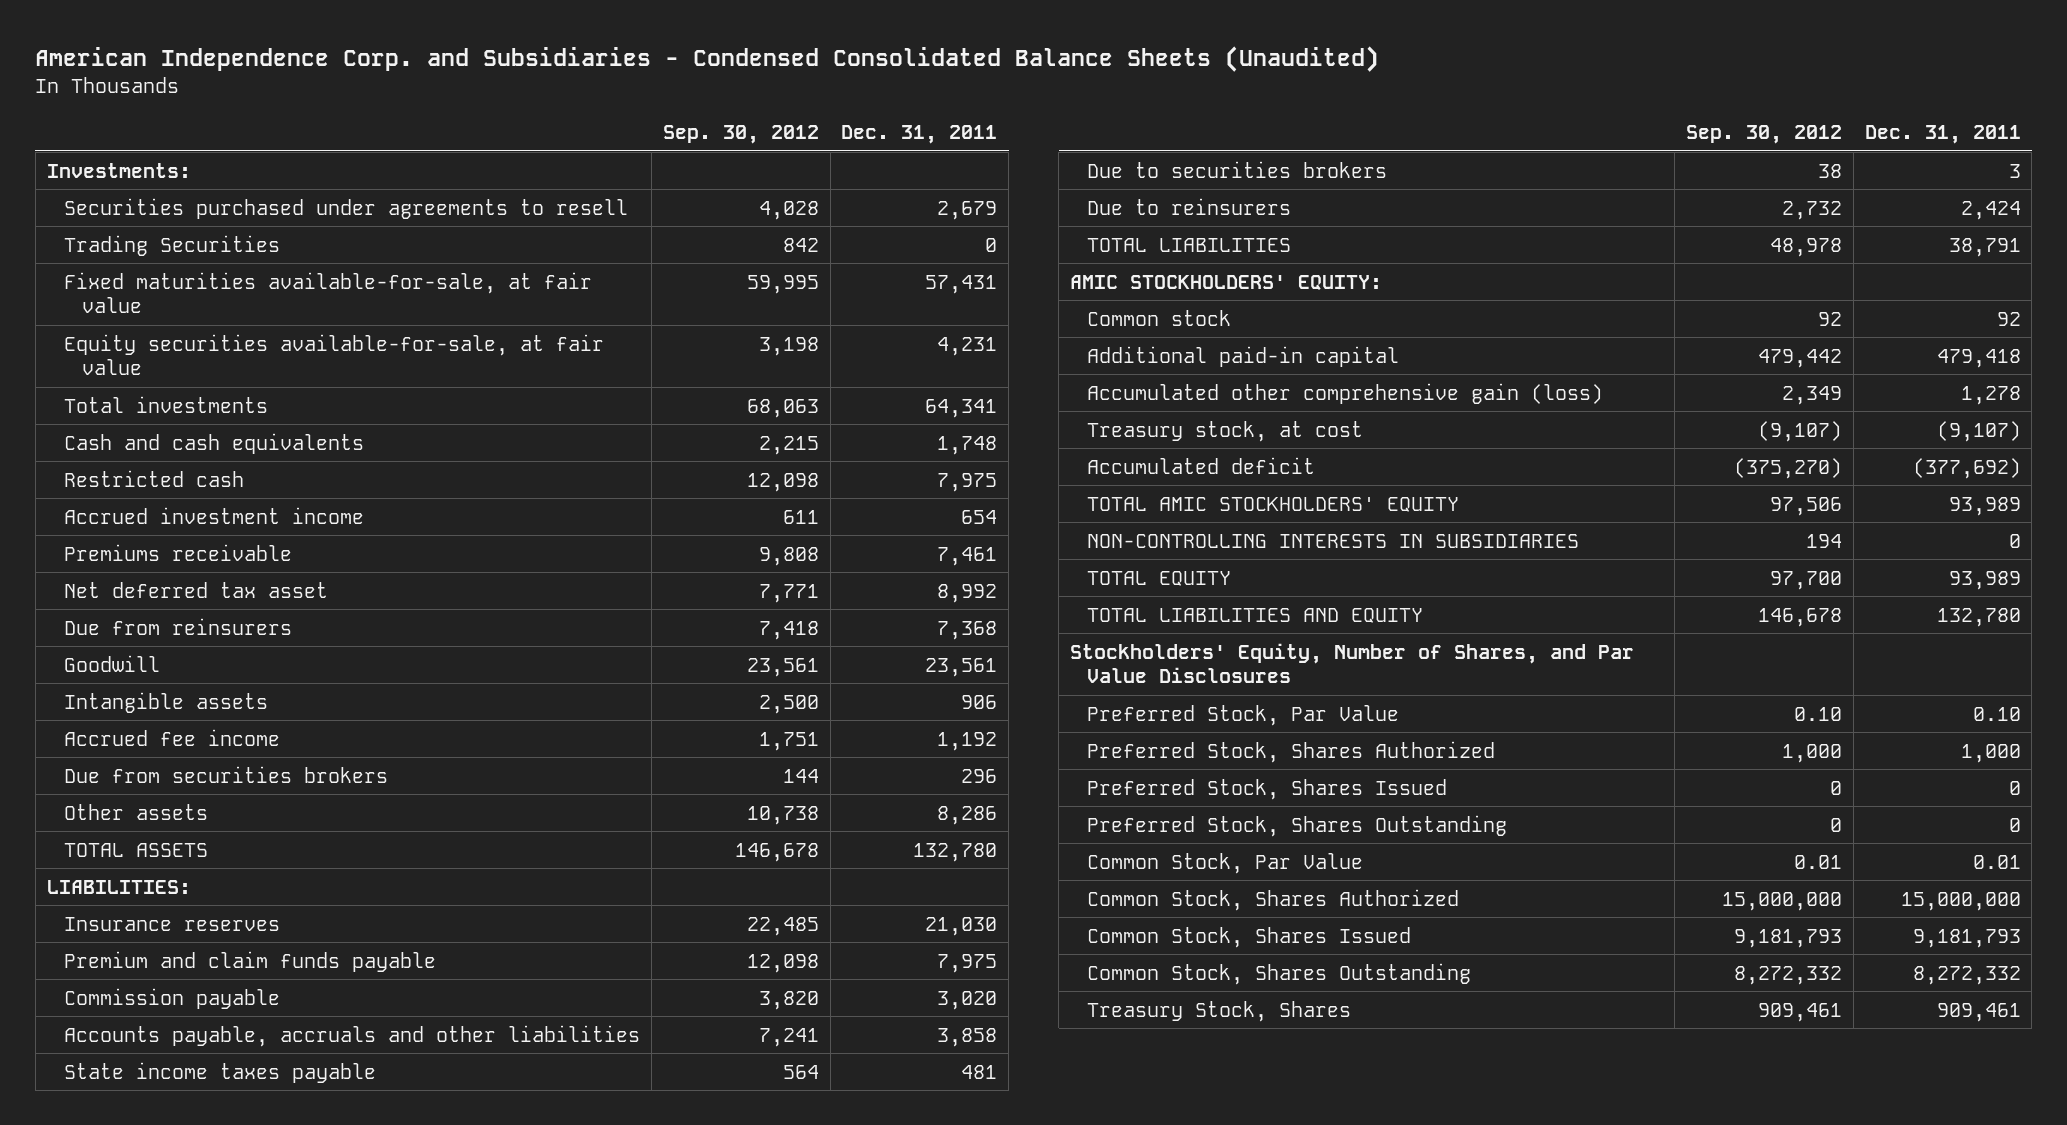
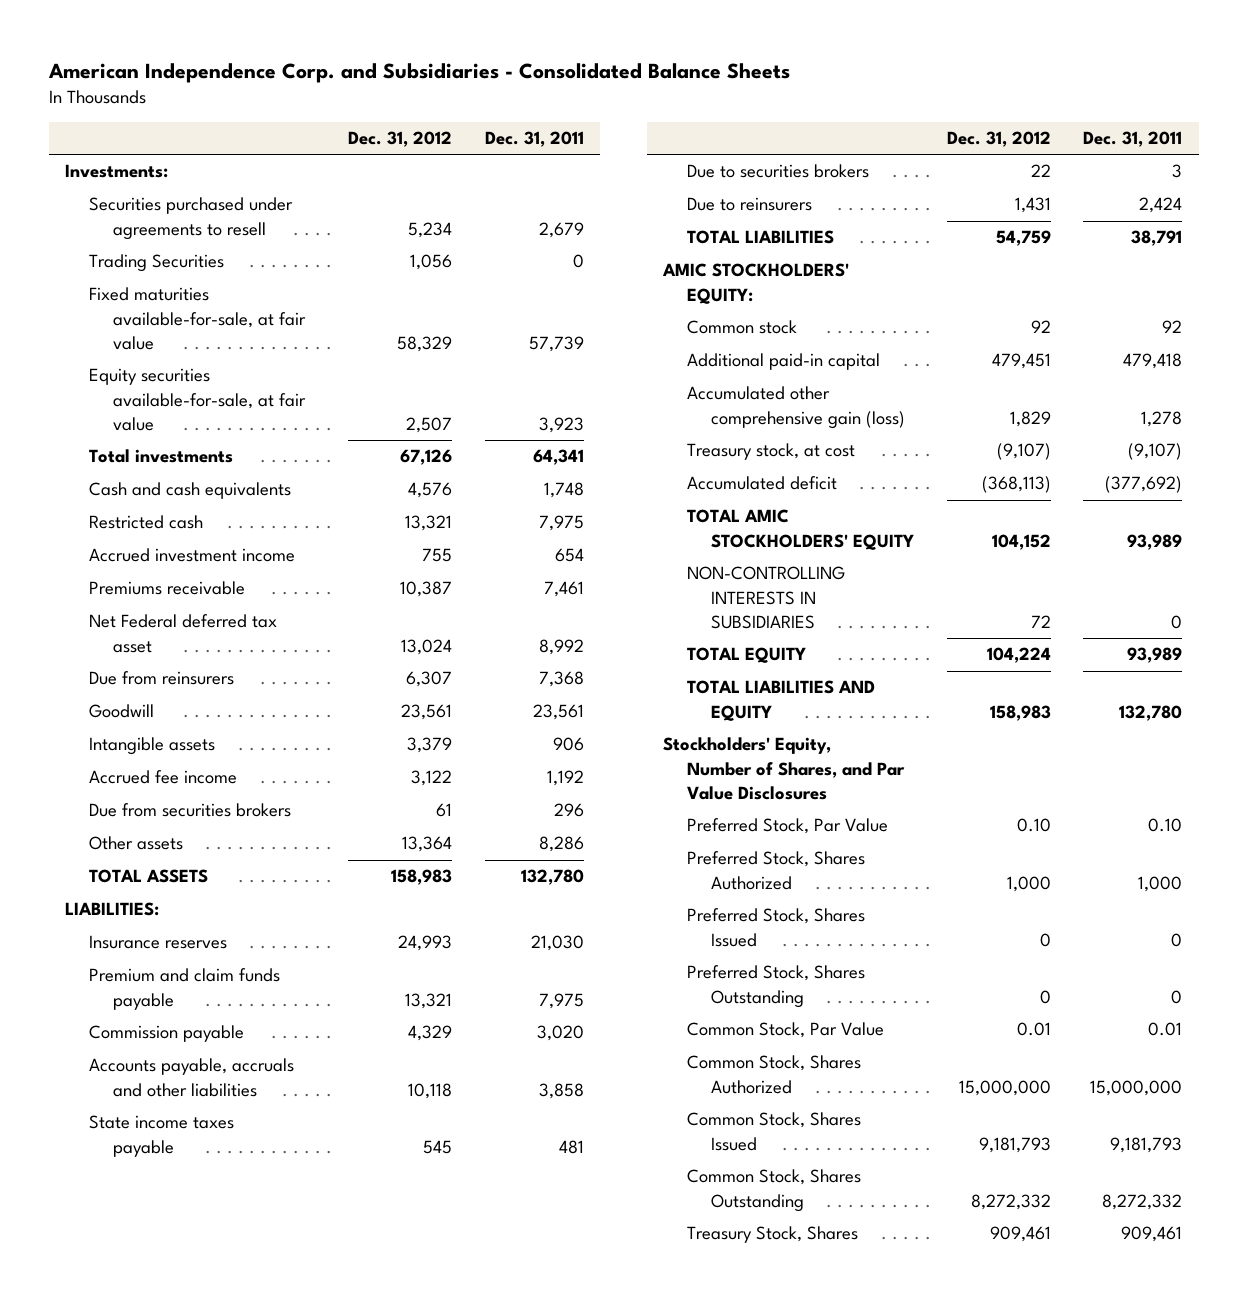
[35,46,1380,73] American Independence Corp. and Subsidiaries - Condensed Consolidated Balance Sheets (Unaudited) -> [47,62,790,83] American Independence Corp. and Subsidiaries - Consolidated Balance Sheets
[662,124,819,144] Sep. 30, 2012 -> none
none -> [348,130,453,147] Dec. 31, 2012
[925,274,998,294] 57,431 -> [529,335,585,352] 57,739
[937,336,998,356] 4,231 -> [539,416,585,433] 3,923
[64,581,329,598] Net deferred tax asset -> [88,614,277,653] Net Federal deferred tax asset

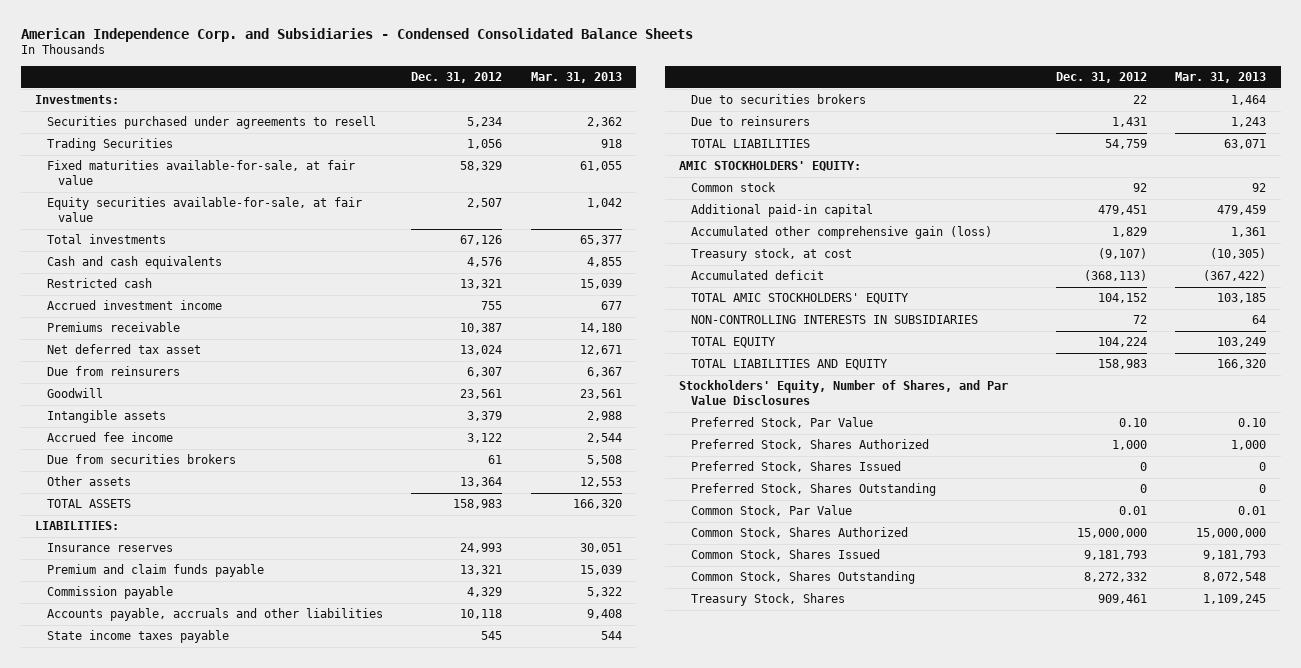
[47,62,790,83] American Independence Corp. and Subsidiaries - Consolidated Balance Sheets -> [20,27,693,42] American Independence Corp. and Subsidiaries - Condensed Consolidated Balance Sheets
[485,130,585,147] Dec. 31, 2011 -> none
none -> [530,72,622,84] Mar. 31, 2013
[88,614,277,653] Net Federal deferred tax asset -> [46,344,201,355] Net deferred tax asset

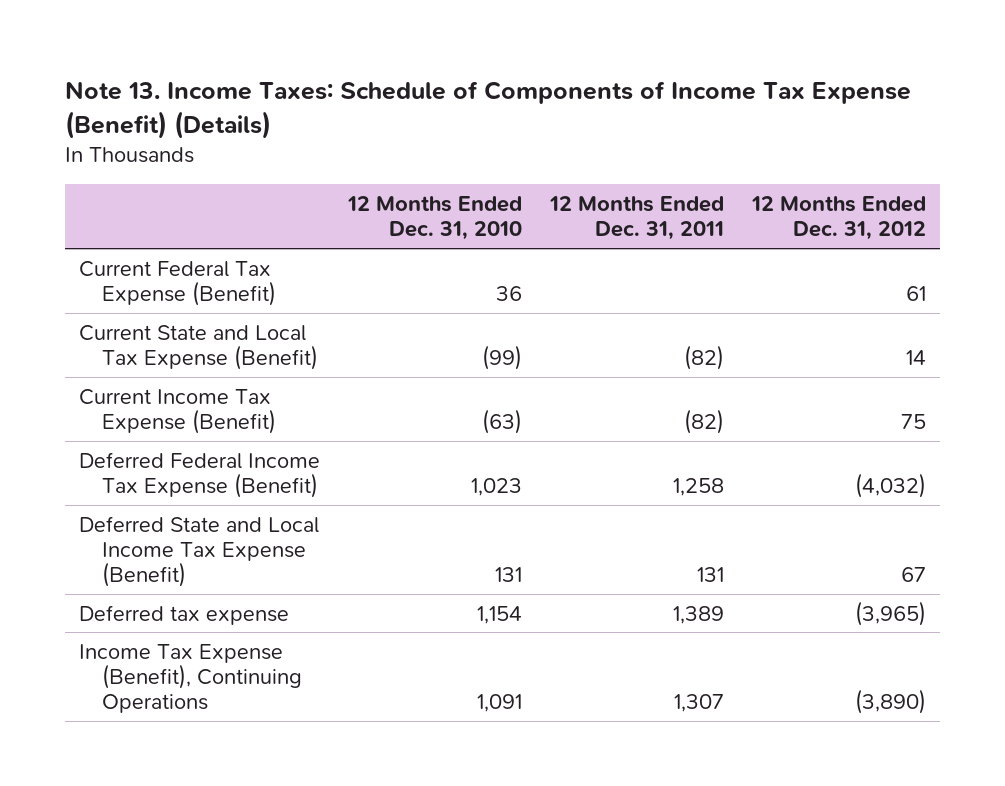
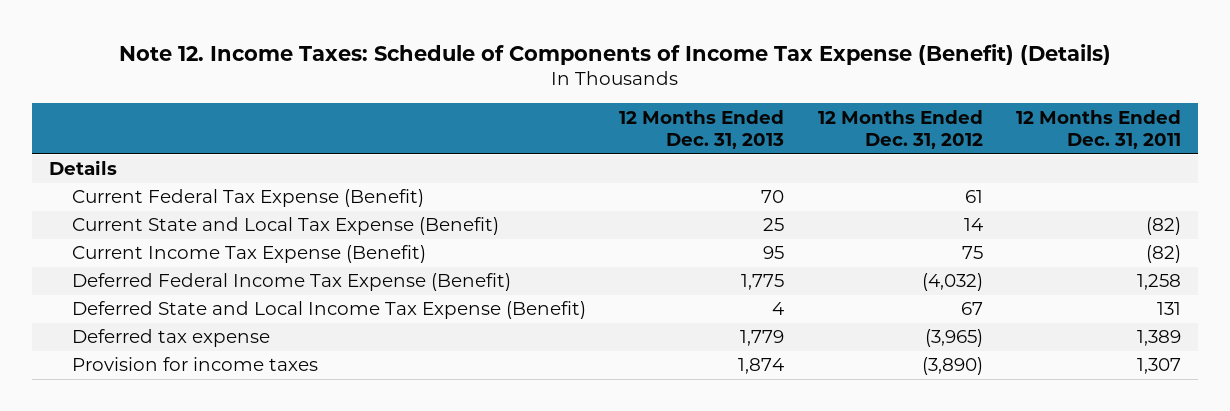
[64,80,911,139] Note 13. Income Taxes: Schedule of Components of Income Tax Expense (Benefit) (Details) -> [118,43,1111,65] Note 12. Income Taxes: Schedule of Components of Income Tax Expense (Benefit) (Details)
[346,195,522,241] 12 Months Ended Dec. 31, 2010 -> none
none -> [619,109,785,150] 12 Months Ended Dec. 31, 2013
none -> [48,160,117,176] Details
[78,643,302,714] Income Tax Expense (Benefit), Continuing Operations -> [71,357,318,372] Provision for income taxes

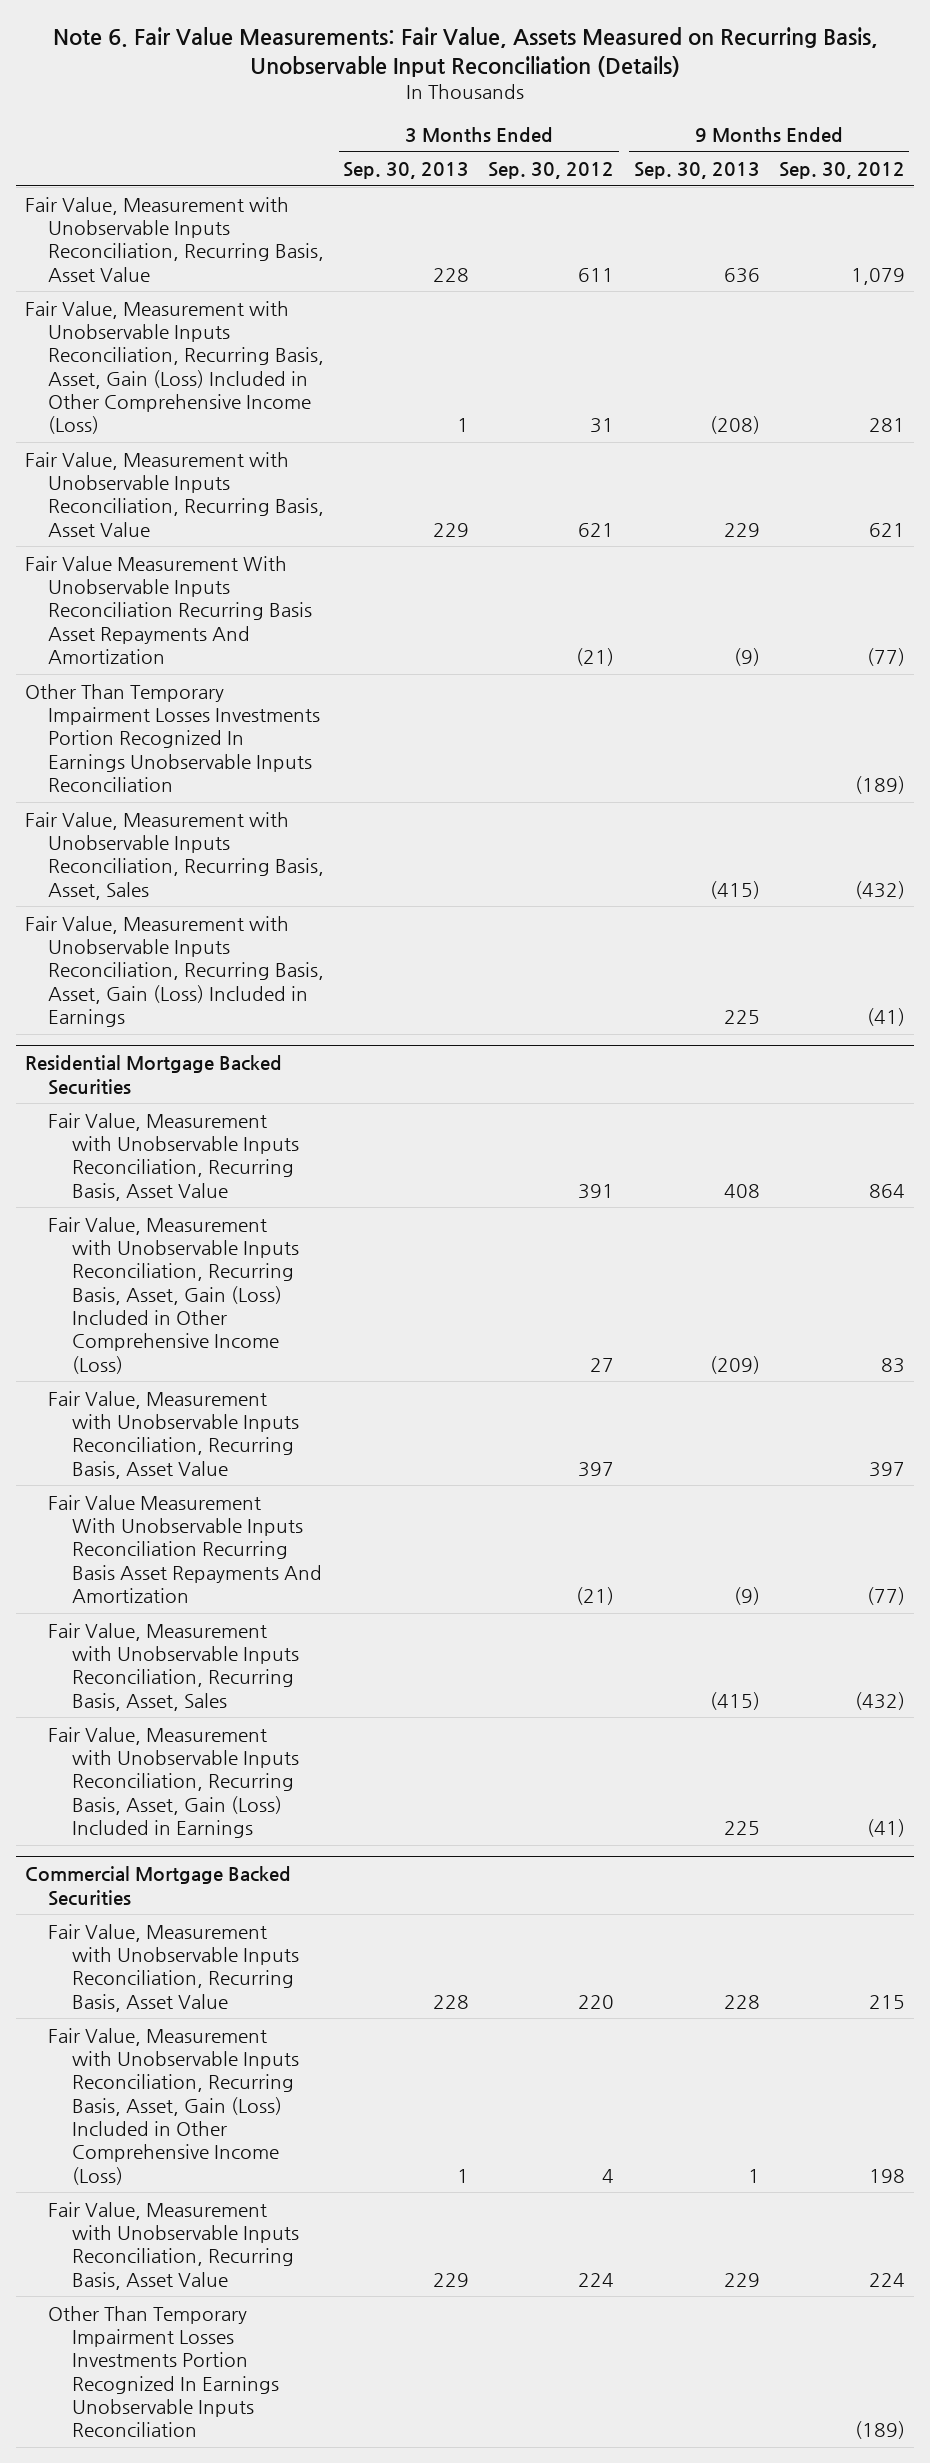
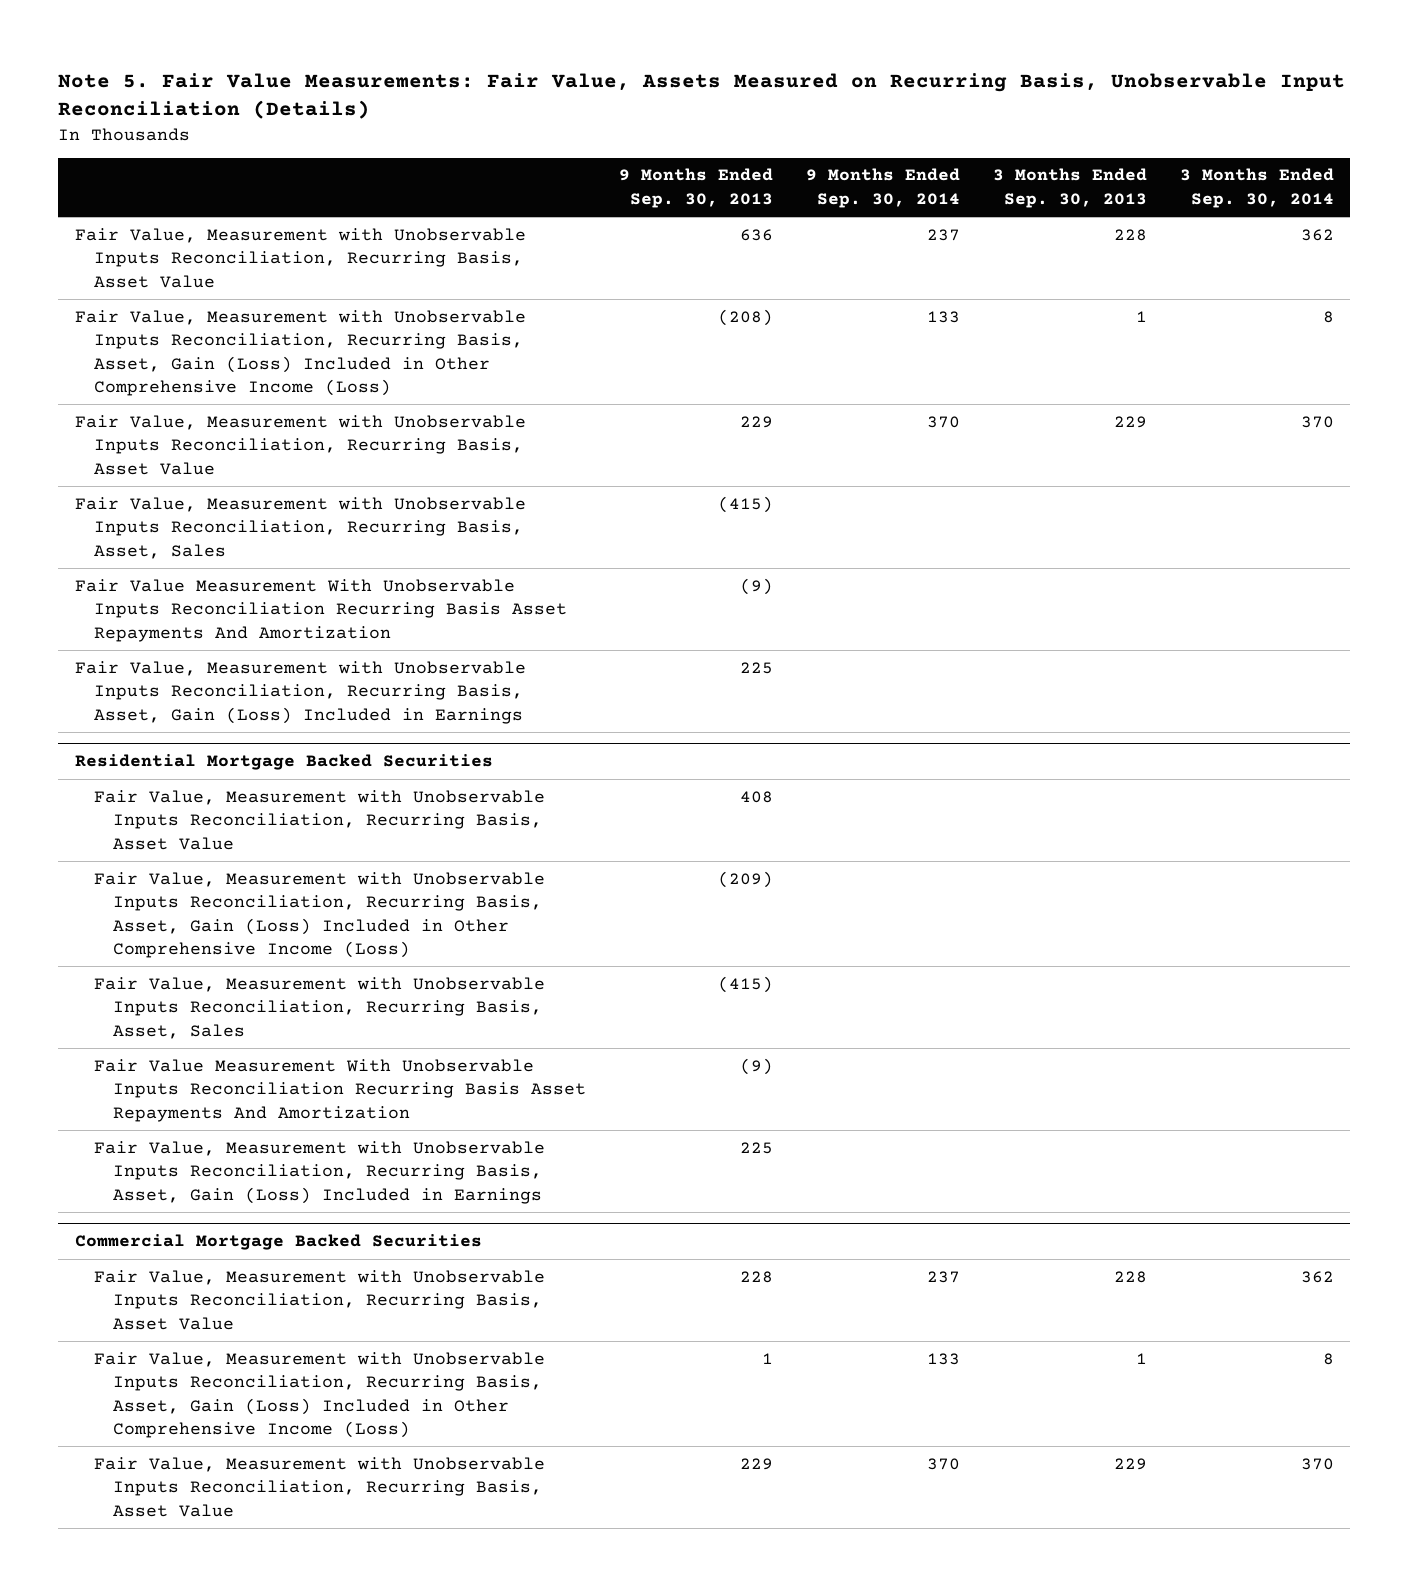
[52,27,878,78] Note 6. Fair Value Measurements: Fair Value, Assets Measured on Recurring Basis, Unobservable Input Reconciliation (Details) -> [58,72,1346,119] Note 5. Fair Value Measurements: Fair Value, Assets Measured on Recurring Basis, Unobservable Input Reconciliation (Details)
[488,162,615,180] Sep. 30, 2012 -> none
[778,162,905,180] Sep. 30, 2012 -> none
none -> [805,168,960,208] 9 Months Ended Sep. 30, 2014
none -> [1179,168,1334,208] 3 Months Ended Sep. 30, 2014
[25,683,321,792] Other Than Temporary Impairment Losses Investments Portion Recognized In Earnings Unobservable Inputs Reconciliation -> none
[25,555,313,664] Fair Value Measurement With Unobservable Inputs Reconciliation Recurring Basis Asset Repayments And Amortization -> [74,578,567,642] Fair Value Measurement With Unobservable Inputs Reconciliation Recurring Basis Asset Repayments And Amortization
[48,1390,299,1479] Fair Value, Measurement with Unobservable Inputs Reconciliation, Recurring Basis, Asset Value -> none
[48,1494,322,1603] Fair Value Measurement With Unobservable Inputs Reconciliation Recurring Basis Asset Repayments And Amortization -> [93,1058,586,1122] Fair Value Measurement With Unobservable Inputs Reconciliation Recurring Basis Asset Repayments And Amortization
[48,2305,279,2438] Other Than Temporary Impairment Losses Investments Portion Recognized In Earnings Unobservable Inputs Reconciliation -> none

